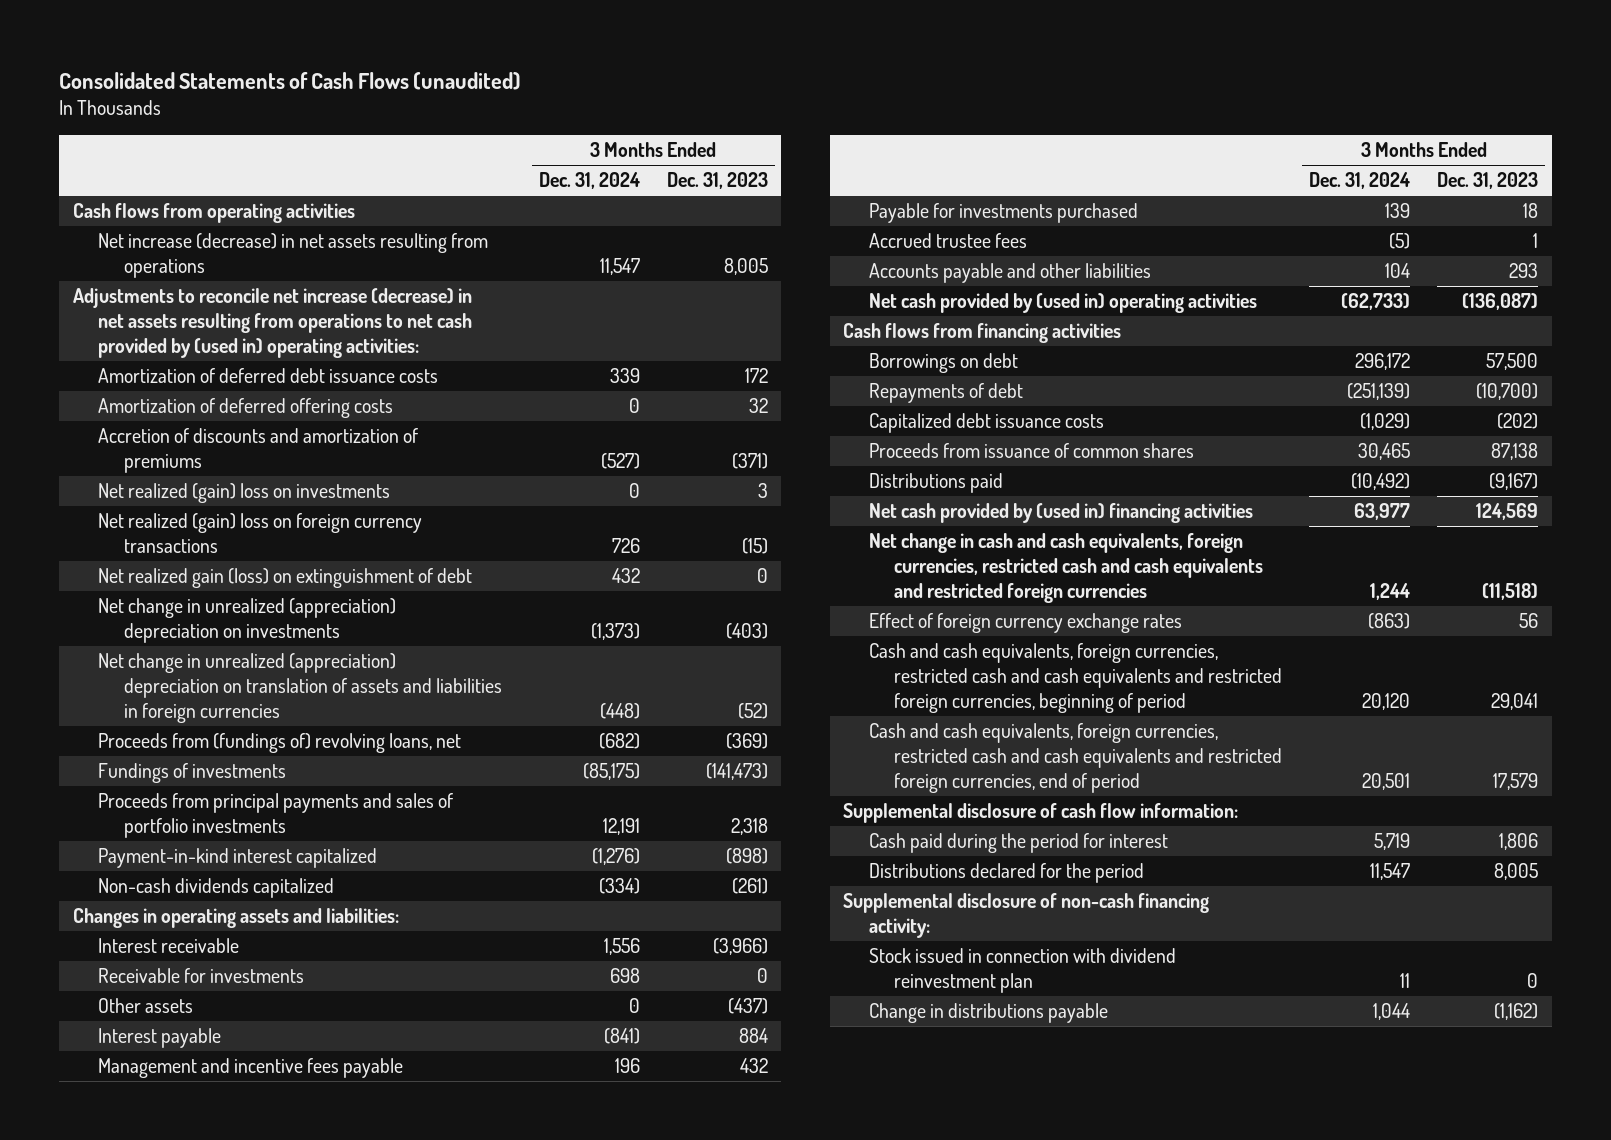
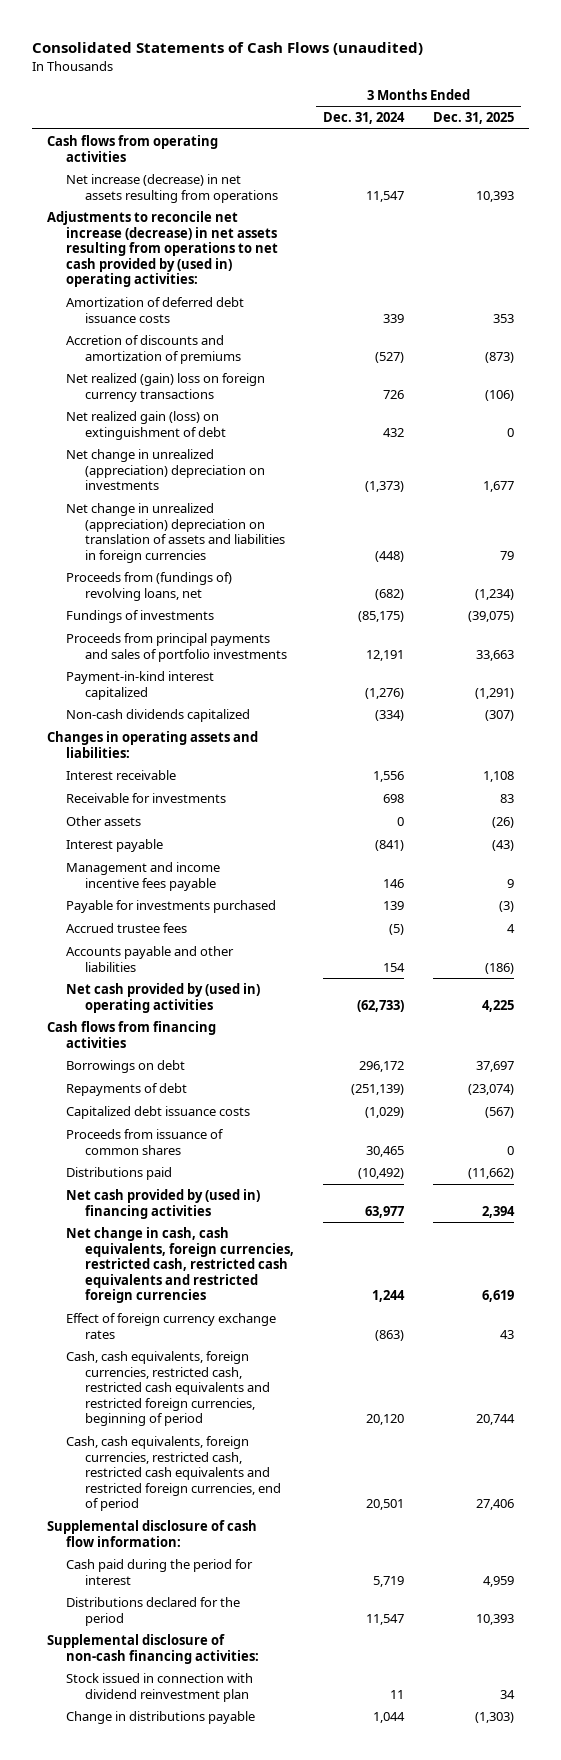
[666,172,768,190] Dec. 31, 2023 -> none
none -> [433,112,515,125] Dec. 31, 2025
[98,398,394,419] Amortization of deferred offering costs -> none
[98,483,391,504] Net realized (gain) loss on investments -> none
[98,1058,404,1079] Management and incentive fees payable -> [65,862,220,891] Management and income incentive fees payable
[614,1058,640,1074] 196 -> [383,878,405,888] 146
[1385,263,1411,279] 104 -> [383,962,406,972] 154
[868,533,1264,604] Net change in cash and cash equivalents, foreign currencies, restricted cash and cash equivalents and restricted foreign currencies -> [65,1227,295,1304] Net change in cash, cash equivalents, foreign currencies, restricted cash, restricted cash equivalents and restricted foreign currencies
[868,643,1283,714] Cash and cash equivalents, foreign currencies, restricted cash and cash equivalents and restricted foreign currencies, beginning of period -> [65,1351,271,1427] Cash, cash equivalents, foreign currencies, restricted cash, restricted cash equivalents and restricted foreign currencies, beginning of period
[868,723,1283,794] Cash and cash equivalents, foreign currencies, restricted cash and cash equivalents and restricted foreign currencies, end of period -> [65,1436,282,1512] Cash, cash equivalents, foreign currencies, restricted cash, restricted cash equivalents and restricted foreign currencies, end of period
[843,893,1210,939] Supplemental disclosure of non-cash financing activity: -> [46,1634,259,1664] Supplemental disclosure of non-cash financing activities:

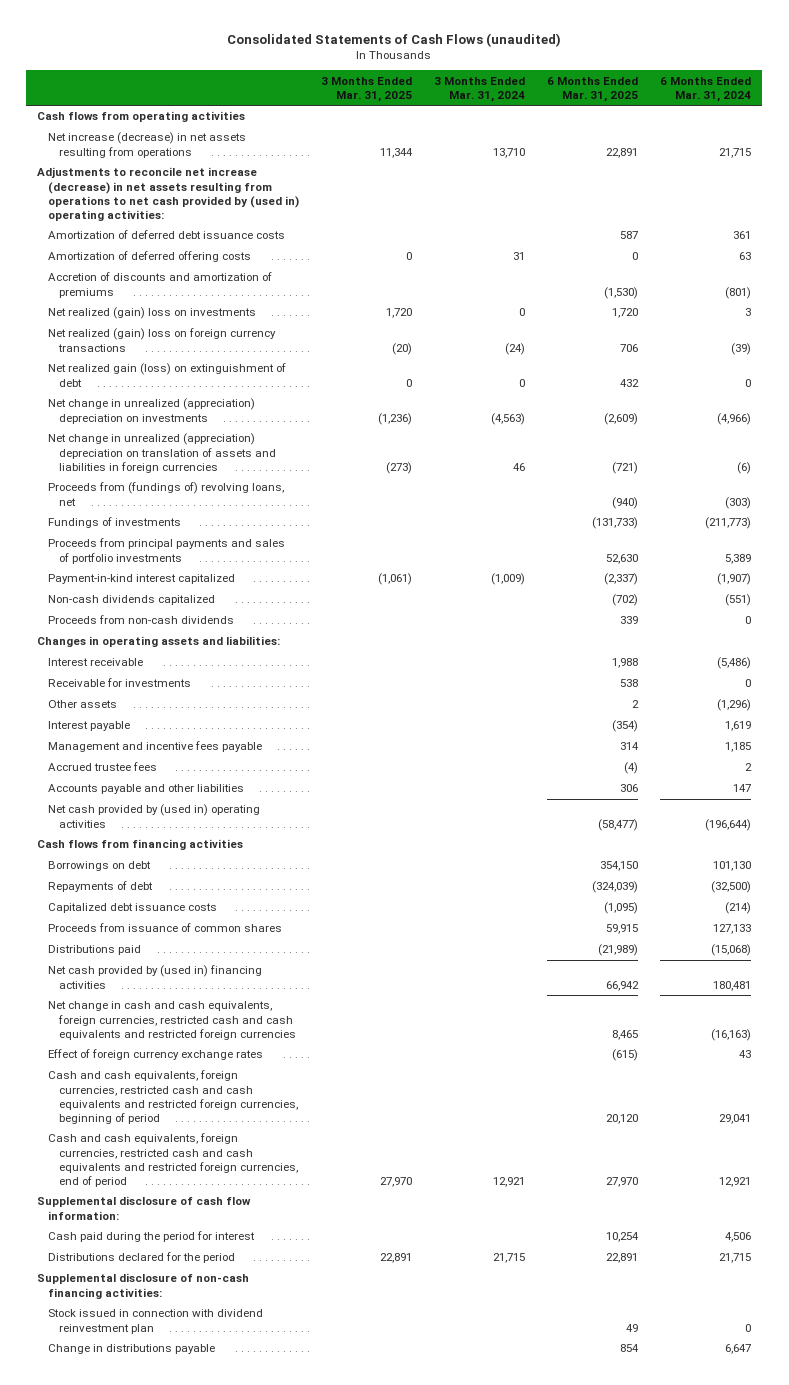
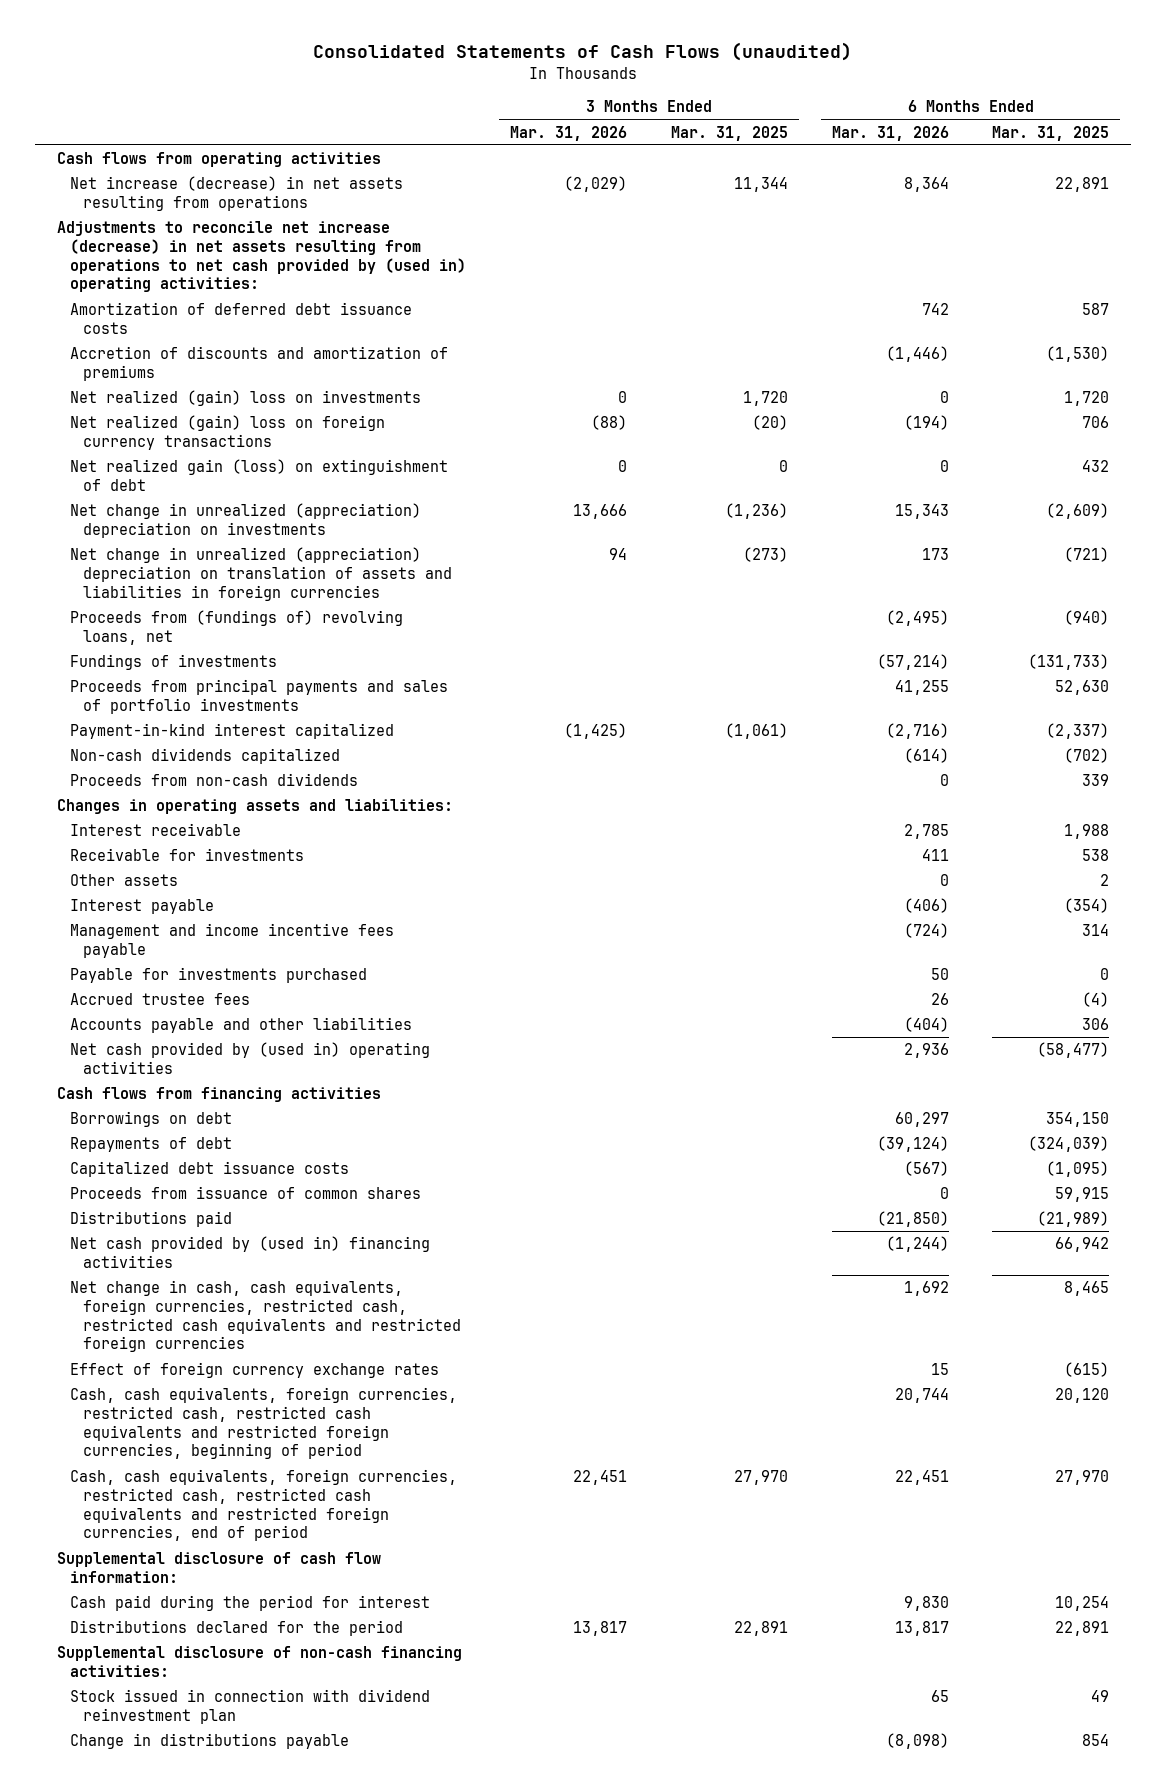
[434,76,526,103] 3 Months Ended Mar. 31, 2024 -> none
[660,76,752,103] 6 Months Ended Mar. 31, 2024 -> none
none -> [509,125,627,141] Mar. 31, 2026
none -> [831,125,949,141] Mar. 31, 2026
[48,251,252,263] Amortization of deferred offering costs -> none
[48,741,263,753] Management and incentive fees payable -> [70,923,395,958] Management and income incentive fees payable
none -> [70,967,368,984] Payable for investments purchased
[48,1001,297,1040] Net change in cash and cash equivalents, foreign currencies, restricted cash and cash equivalents and restricted foreign currencies -> [70,1280,462,1353] Net change in cash, cash equivalents, foreign currencies, restricted cash, restricted cash equivalents and restricted foreign currencies
[48,1070,299,1124] Cash and cash equivalents, foreign currencies, restricted cash and cash equivalents and restricted foreign currencies, beginning of period -> [70,1387,458,1460] Cash, cash equivalents, foreign currencies, restricted cash, restricted cash equivalents and restricted foreign currencies, beginning of period
[48,1133,299,1187] Cash and cash equivalents, foreign currencies, restricted cash and cash equivalents and restricted foreign currencies, end of period -> [70,1469,458,1542] Cash, cash equivalents, foreign currencies, restricted cash, restricted cash equivalents and restricted foreign currencies, end of period

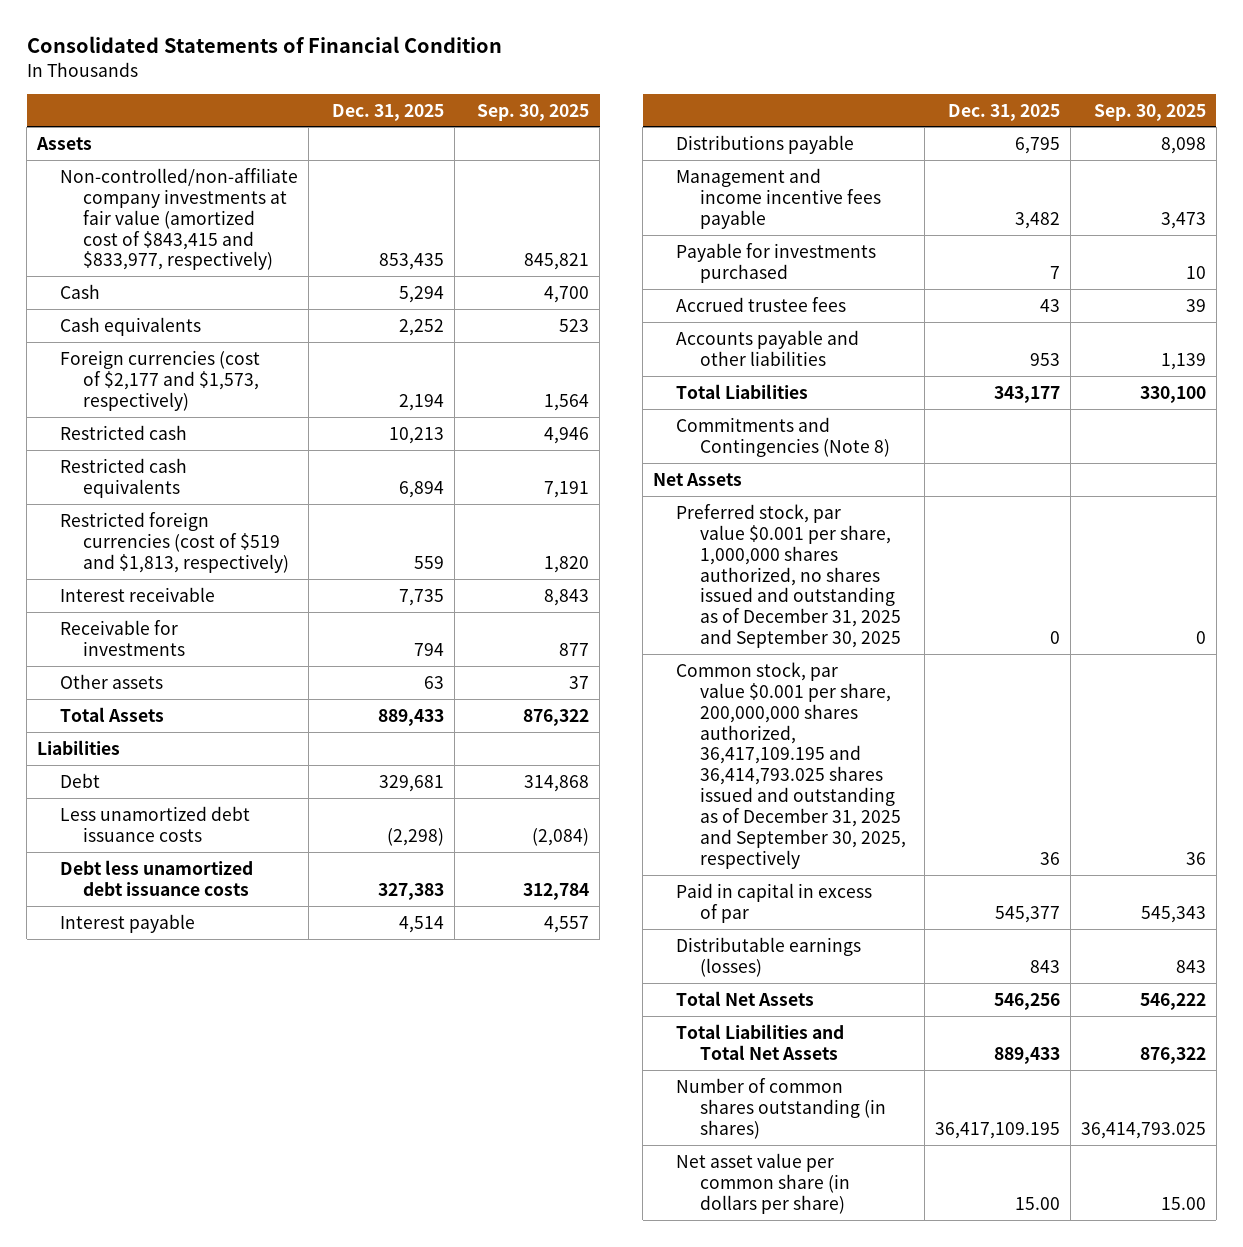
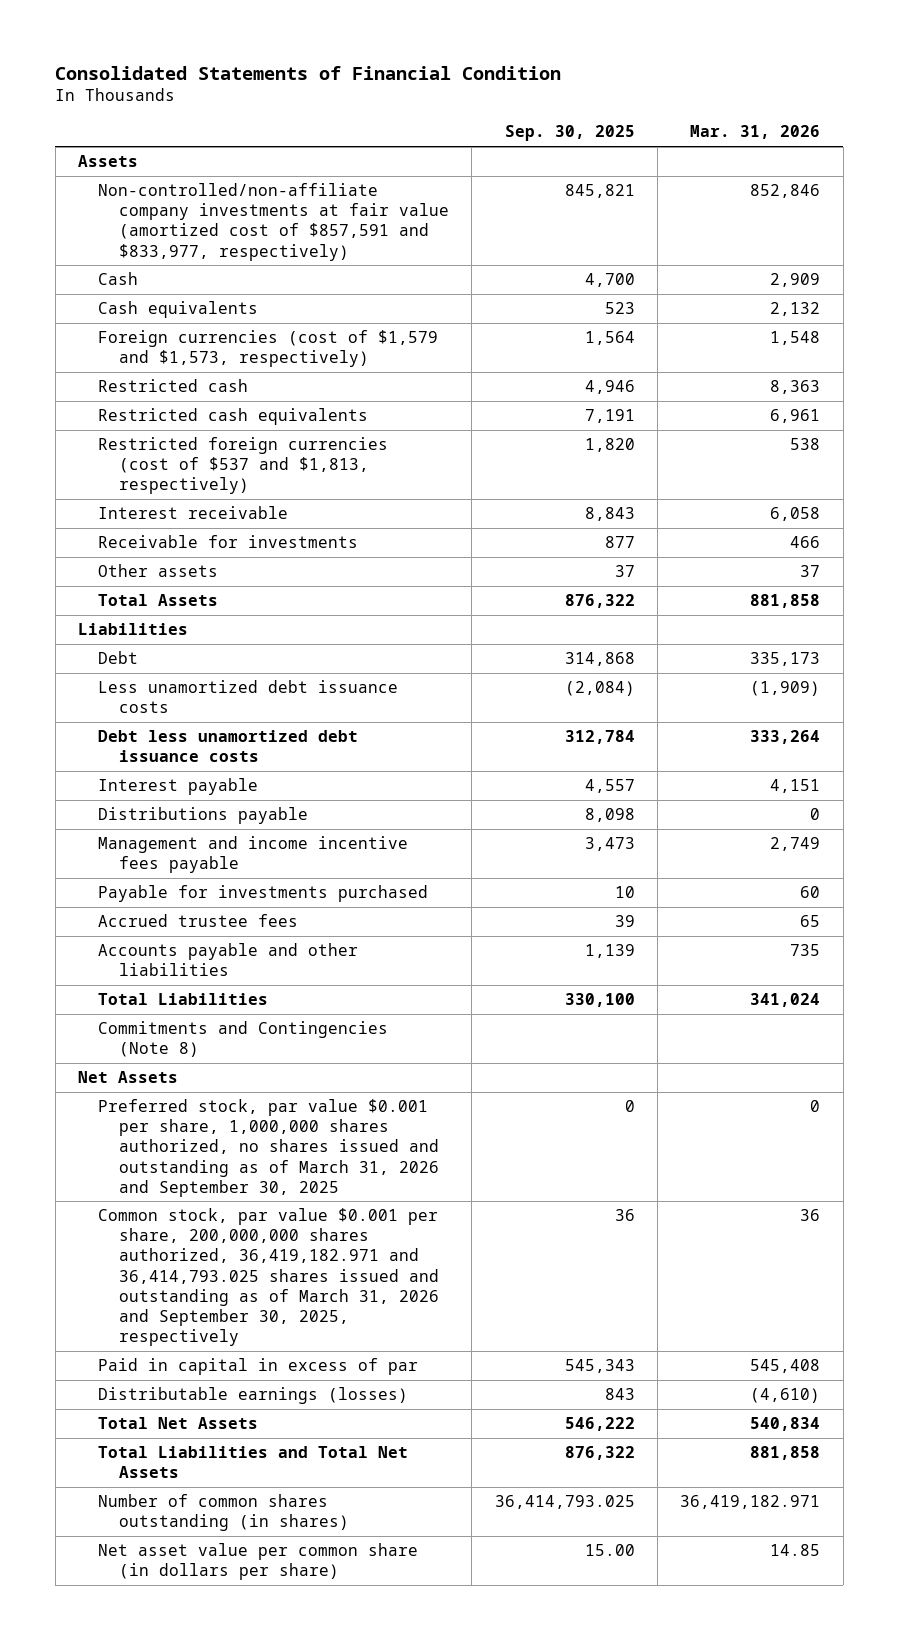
[331,103,444,121] Dec. 31, 2025 -> none
none -> [690,125,821,140] Mar. 31, 2026
[60,167,299,271] Non-controlled/non-affiliate company investments at fair value (amortized cost of $843,415 and $833,977, respectively) -> [98,183,450,261] Non-controlled/non-affiliate company investments at fair value (amortized cost of $857,591 and $833,977, respectively)
[60,349,261,411] Foreign currencies (cost of $2,177 and $1,573, respectively) -> [98,330,439,368] Foreign currencies (cost of $1,579 and $1,573, respectively)
[60,511,290,573] Restricted foreign currencies (cost of $519 and $1,813, respectively) -> [98,437,389,495] Restricted foreign currencies (cost of $537 and $1,813, respectively)
[676,503,901,649] Preferred stock, par value $0.001 per share, 1,000,000 shares authorized, no shares issued and outstanding as of December 31, 2025 and September 30, 2025 -> [98,1099,440,1197] Preferred stock, par value $0.001 per share, 1,000,000 shares authorized, no shares issued and outstanding as of March 31, 2026 and September 30, 2025
[676,661,906,870] Common stock, par value $0.001 per share, 200,000,000 shares authorized, 36,417,109.195 and 36,414,793.025 shares issued and outstanding as of December 31, 2025 and September 30, 2025, respectively -> [98,1208,440,1346] Common stock, par value $0.001 per share, 200,000,000 shares authorized, 36,419,182.971 and 36,414,793.025 shares issued and outstanding as of March 31, 2026 and September 30, 2025, respectively

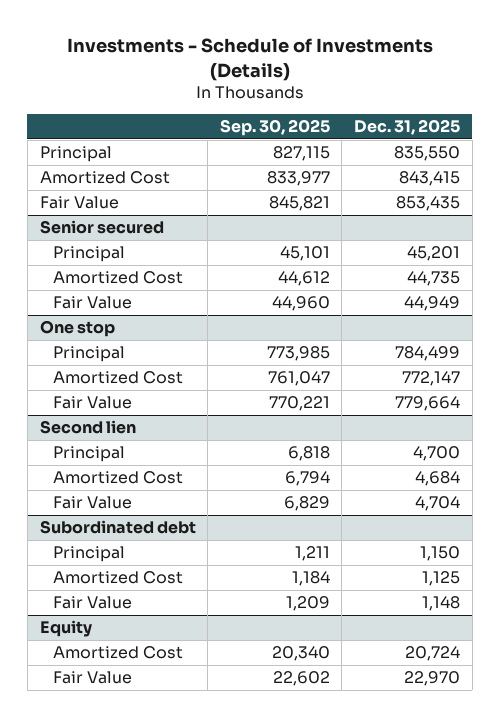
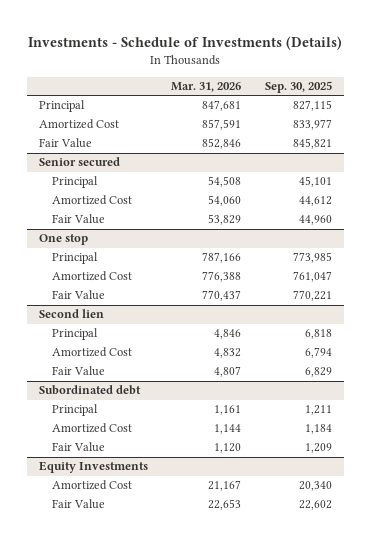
[353,119,460,136] Dec. 31, 2025 -> none
none -> [171,82,242,93] Mar. 31, 2026
[39,620,92,638] Equity -> [38,461,148,474] Equity Investments

